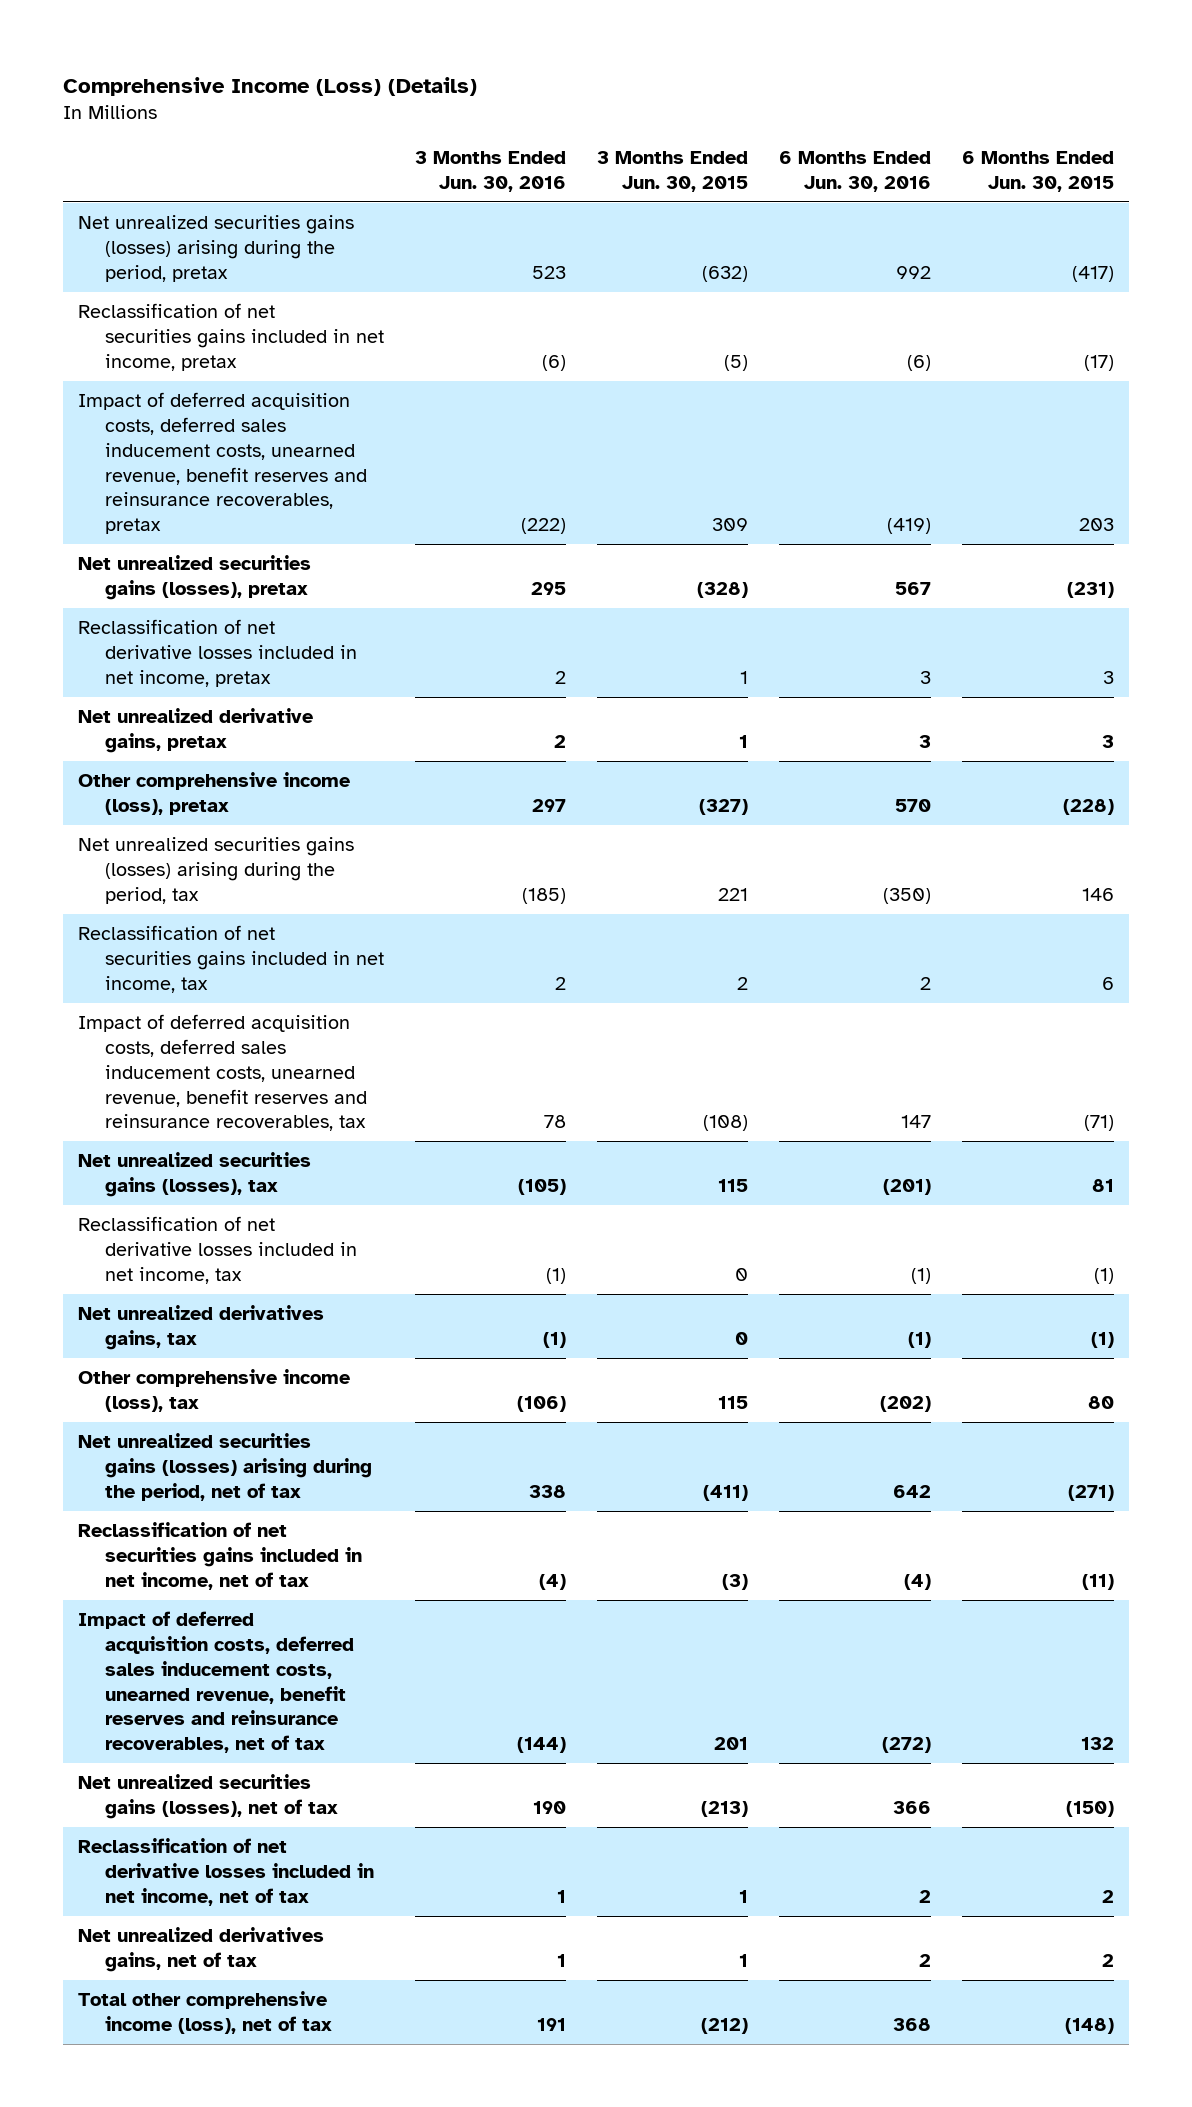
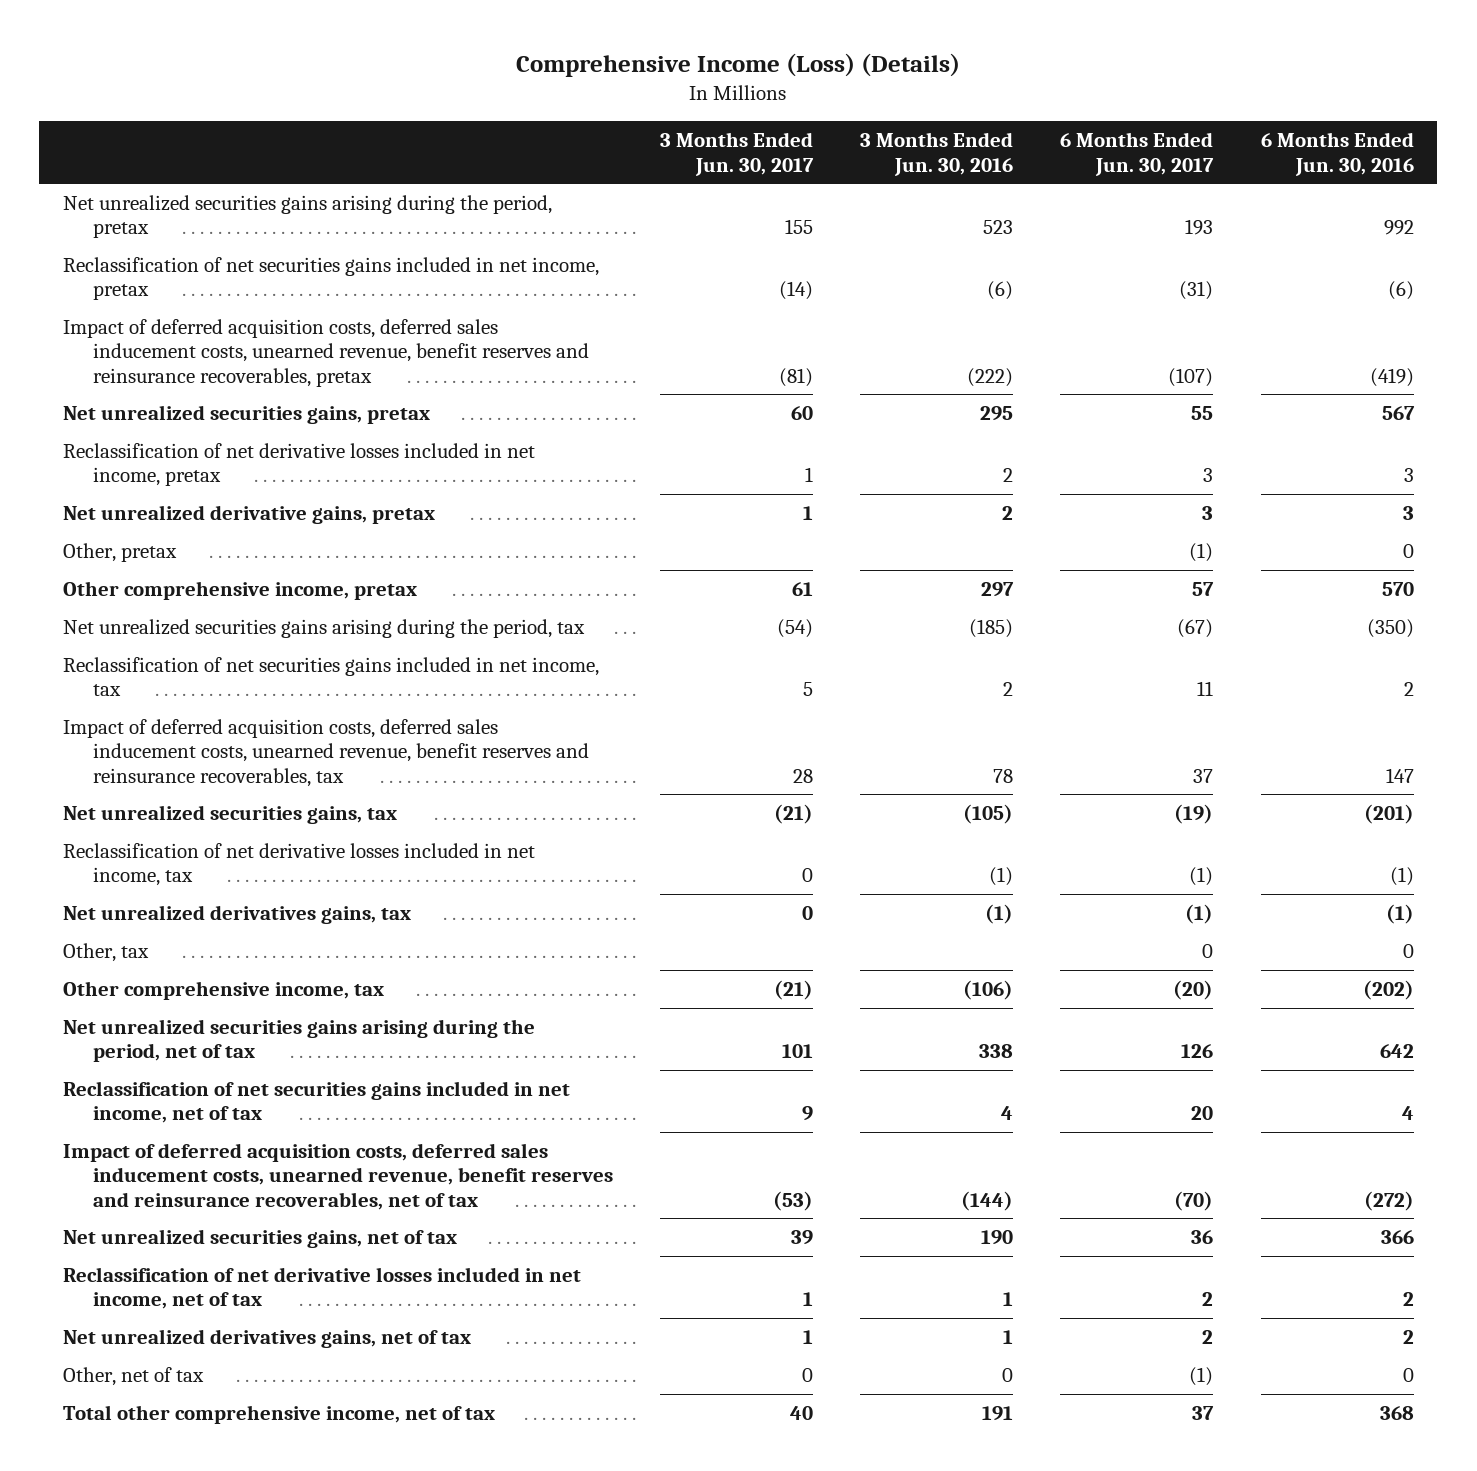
[596,151,748,193] 3 Months Ended Jun. 30, 2015 -> none
[961,151,1114,193] 6 Months Ended Jun. 30, 2015 -> none
none -> [659,132,814,176] 3 Months Ended Jun. 30, 2017
none -> [1060,132,1215,176] 6 Months Ended Jun. 30, 2017
[78,215,355,282] Net unrealized securities gains (losses) arising during the period, pretax -> [62,194,552,239] Net unrealized securities gains arising during the period, pretax
[78,555,312,600] Net unrealized securities gains (losses), pretax -> [62,404,430,424] Net unrealized securities gains, pretax
none -> [62,542,177,562] Other, pretax
[78,772,351,815] Other comprehensive income (loss), pretax -> [62,580,417,600] Other comprehensive income, pretax
[78,837,355,904] Net unrealized securities gains (losses) arising during the period, tax -> [62,618,585,638] Net unrealized securities gains arising during the period, tax
[78,1152,312,1197] Net unrealized securities gains (losses), tax -> [62,804,397,824] Net unrealized securities gains, tax
none -> [62,942,149,962] Other, tax
[78,1369,351,1412] Other comprehensive income (loss), tax -> [62,980,384,1000] Other comprehensive income, tax
[78,1433,373,1501] Net unrealized securities gains (losses) arising during the period, net of tax -> [62,1018,535,1063] Net unrealized securities gains arising during the period, net of tax
[538,1573,566,1590] (4) -> [1001,1106,1014,1121] 4
[903,1573,931,1590] (4) -> [1401,1106,1414,1121] 4
[78,1774,339,1819] Net unrealized securities gains (losses), net of tax -> [62,1228,457,1248] Net unrealized securities gains, net of tax
none -> [62,1366,204,1386] Other, net of tax
[78,1991,333,2034] Total other comprehensive income (loss), net of tax -> [62,1404,495,1424] Total other comprehensive income, net of tax

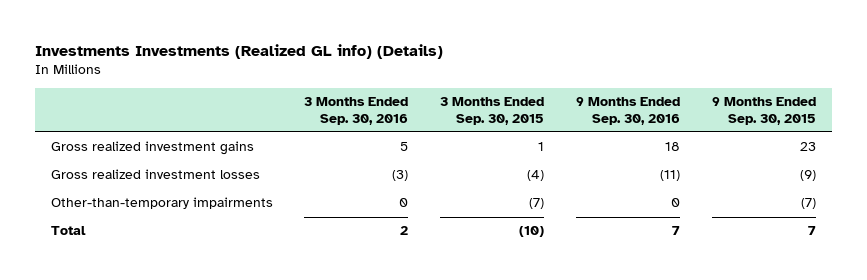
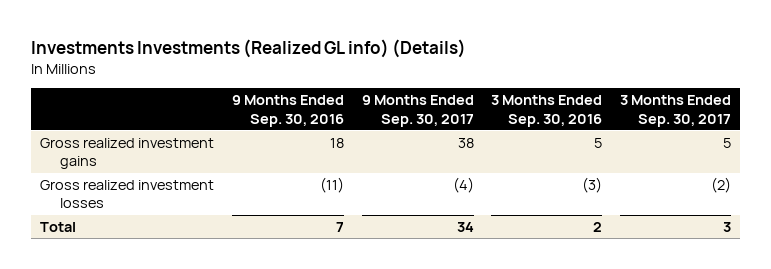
[440,96,545,125] 3 Months Ended Sep. 30, 2015 -> none
[711,96,816,125] 9 Months Ended Sep. 30, 2015 -> none
none -> [361,95,474,127] 9 Months Ended Sep. 30, 2017
none -> [620,95,732,127] 3 Months Ended Sep. 30, 2017
[50,197,273,210] Other-than-temporary impairments -> none

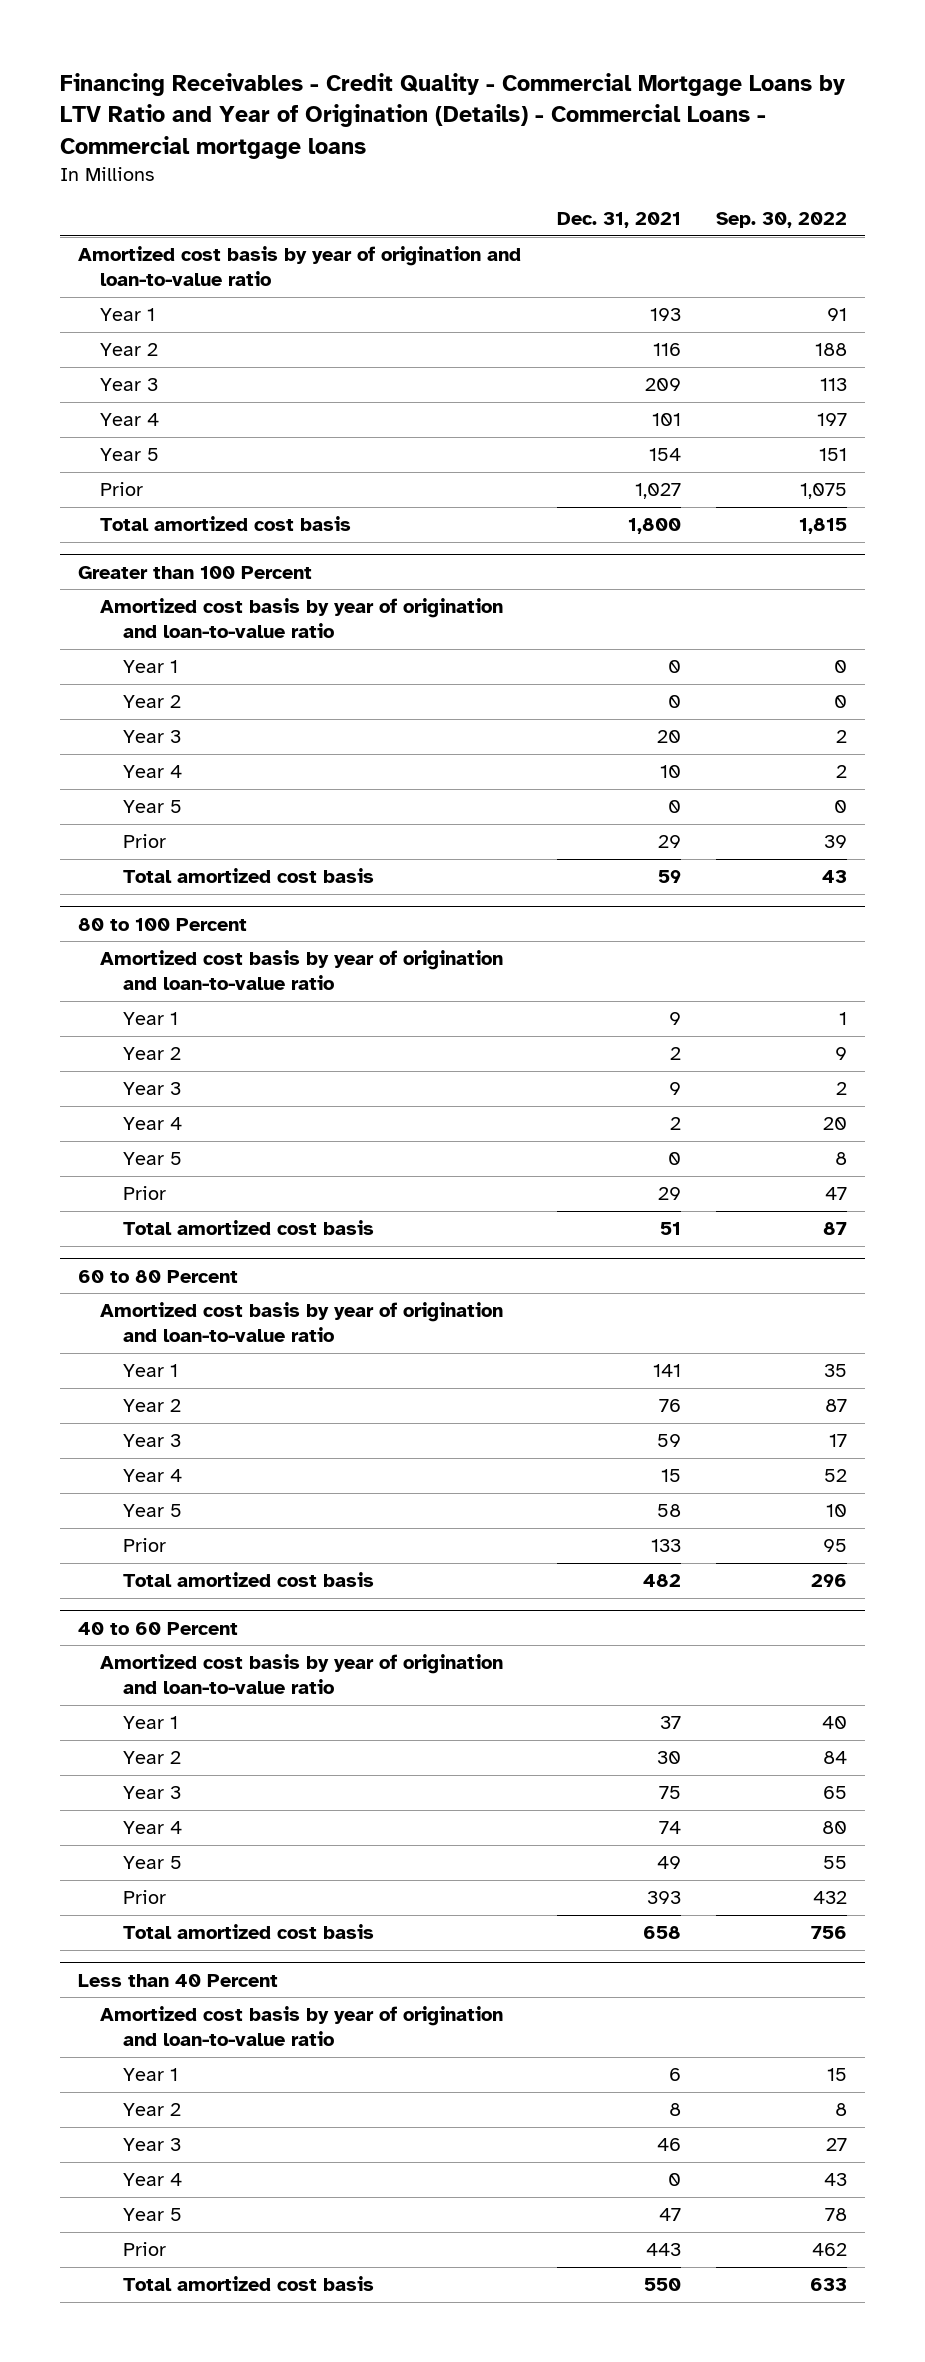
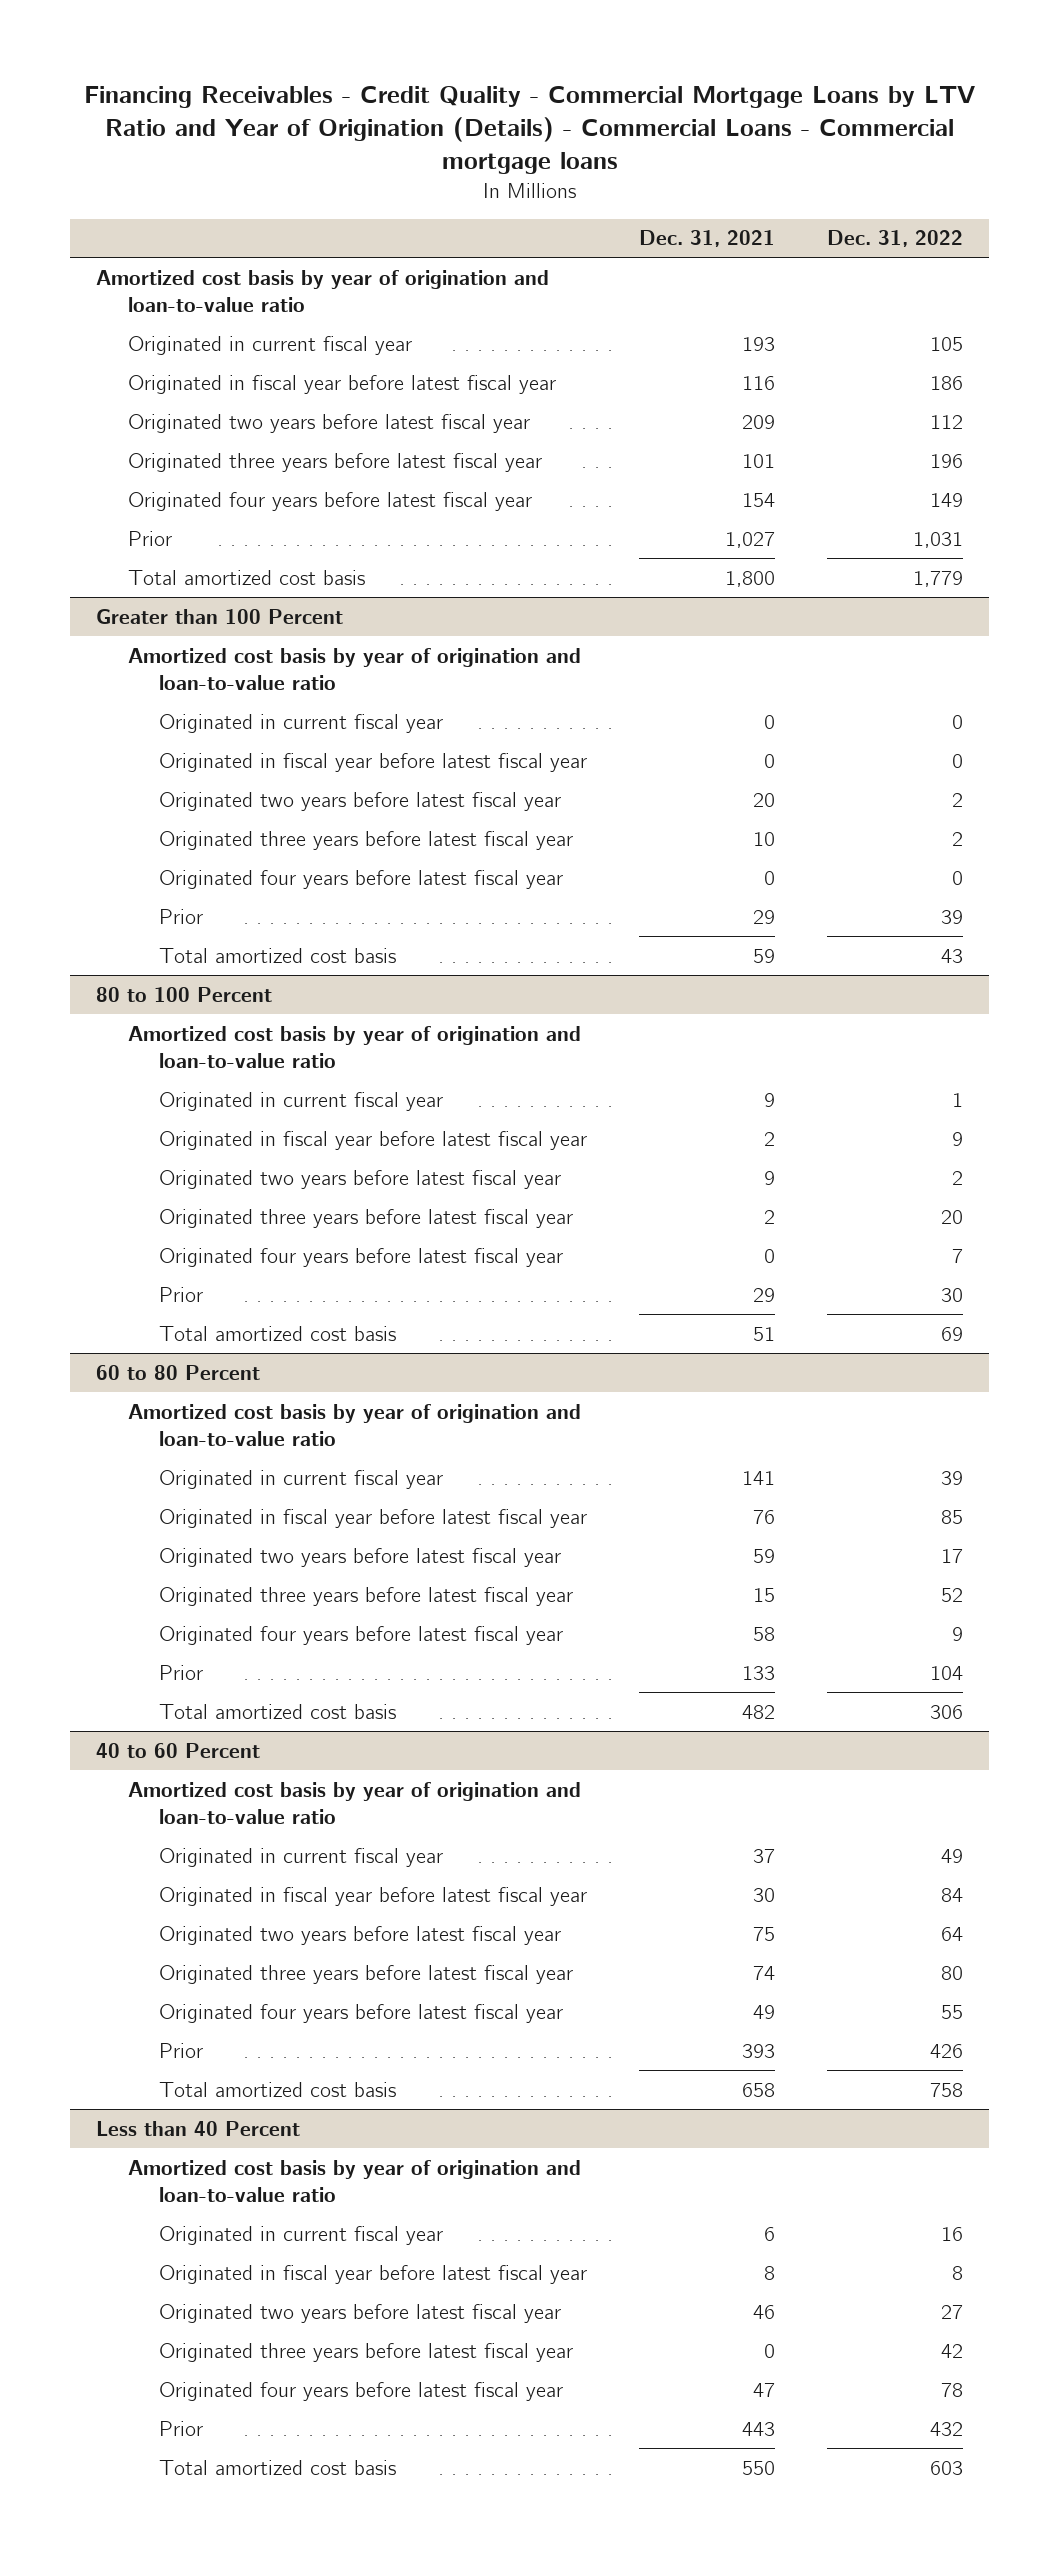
[716,212,848,229] Sep. 30, 2022 -> none
none -> [827,230,964,248] Dec. 31, 2022
[100,308,156,322] Year 1 -> [127,335,412,355] Originated in current fiscal year
[100,343,159,357] Year 2 -> [127,374,556,394] Originated in fiscal year before latest fiscal year
[100,378,159,392] Year 3 -> [127,413,530,433] Originated two years before latest fiscal year
[100,413,160,427] Year 4 -> [127,452,542,472] Originated three years before latest fiscal year
[100,448,160,462] Year 5 -> [127,491,532,511] Originated four years before latest fiscal year
[122,660,178,674] Year 1 -> [159,713,444,733] Originated in current fiscal year
[122,695,181,709] Year 2 -> [159,752,588,772] Originated in fiscal year before latest fiscal year
[122,730,181,744] Year 3 -> [159,791,562,811] Originated two years before latest fiscal year
[122,765,182,779] Year 4 -> [159,830,574,850] Originated three years before latest fiscal year
[122,800,182,814] Year 5 -> [159,869,564,889] Originated four years before latest fiscal year
[122,1012,178,1026] Year 1 -> [159,1091,444,1111] Originated in current fiscal year
[122,1047,181,1061] Year 2 -> [159,1130,588,1150] Originated in fiscal year before latest fiscal year
[122,1082,181,1096] Year 3 -> [159,1169,562,1189] Originated two years before latest fiscal year
[122,1117,182,1131] Year 4 -> [159,1208,574,1228] Originated three years before latest fiscal year
[122,1152,182,1166] Year 5 -> [159,1247,564,1267] Originated four years before latest fiscal year
[122,1364,178,1378] Year 1 -> [159,1469,444,1489] Originated in current fiscal year
[122,1399,181,1413] Year 2 -> [159,1508,588,1528] Originated in fiscal year before latest fiscal year
[122,1434,181,1448] Year 3 -> [159,1547,562,1567] Originated two years before latest fiscal year
[122,1469,182,1483] Year 4 -> [159,1586,574,1606] Originated three years before latest fiscal year
[122,1504,182,1518] Year 5 -> [159,1625,564,1645] Originated four years before latest fiscal year
[122,1716,178,1730] Year 1 -> [159,1847,444,1867] Originated in current fiscal year
[122,1751,181,1765] Year 2 -> [159,1886,588,1906] Originated in fiscal year before latest fiscal year
[122,1786,181,1800] Year 3 -> [159,1925,562,1945] Originated two years before latest fiscal year
[122,1821,182,1835] Year 4 -> [159,1964,574,1984] Originated three years before latest fiscal year
[122,1856,182,1870] Year 5 -> [159,2003,564,2023] Originated four years before latest fiscal year
[122,2068,178,2082] Year 1 -> [159,2225,444,2245] Originated in current fiscal year
[122,2103,181,2117] Year 2 -> [159,2264,588,2284] Originated in fiscal year before latest fiscal year
[122,2138,181,2152] Year 3 -> [159,2303,562,2323] Originated two years before latest fiscal year
[122,2173,182,2187] Year 4 -> [159,2342,574,2362] Originated three years before latest fiscal year
[122,2208,182,2222] Year 5 -> [159,2381,564,2401] Originated four years before latest fiscal year

